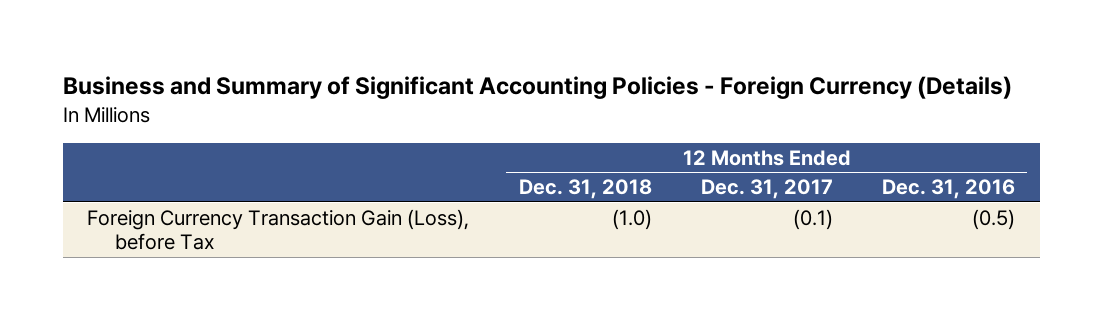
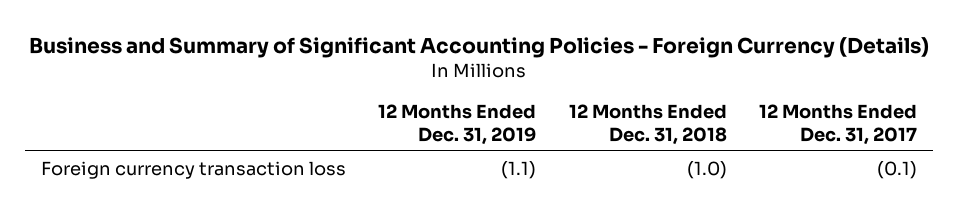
[881,179,1015,200] Dec. 31, 2016 -> none
none -> [378,104,537,145] 12 Months Ended Dec. 31, 2019
[87,209,470,250] Foreign Currency Transaction Gain (Loss), before Tax -> [41,161,347,180] Foreign currency transaction loss

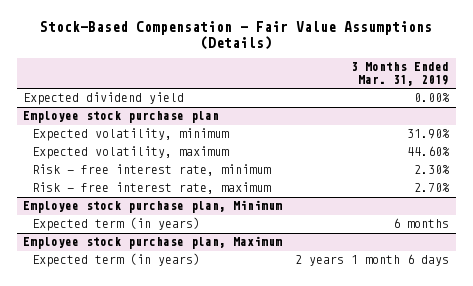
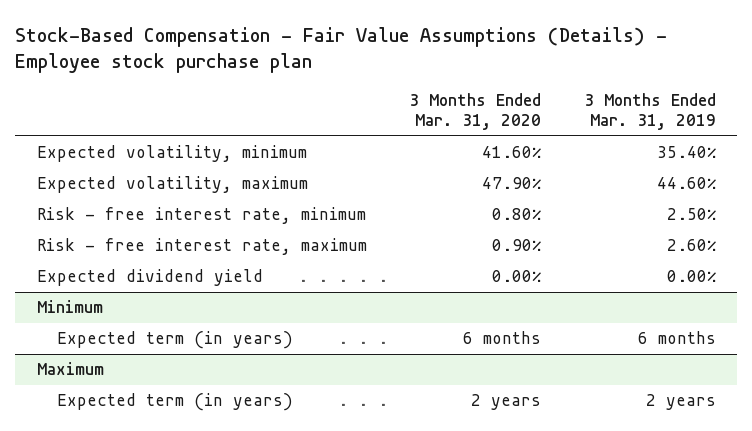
[40,21,433,50] Stock-Based Compensation - Fair Value Assumptions (Details) -> [15,26,668,73] Stock-Based Compensation - Fair Value Assumptions (Details) - Employee stock purchase plan
none -> [409,92,542,131] 3 Months Ended Mar. 31, 2020
[23,111,220,124] Employee stock purchase plan -> none
[407,129,451,140] 31.90% -> [656,146,716,159] 35.40%
[23,200,283,214] Employee stock purchase plan, Minimum -> none
[414,165,451,175] 2.30% -> [666,208,716,221] 2.50%
[414,183,451,193] 2.70% -> [666,239,716,252] 2.60%
[23,92,185,106] Expected dividend yield -> [36,269,263,287] Expected dividend yield
none -> [36,300,103,314] Minimum
[23,236,283,250] Employee stock purchase plan, Maximum -> none
none -> [36,362,104,376] Maximum
[295,254,450,267] 2 years 1 month 6 days -> [645,394,716,411] 2 years

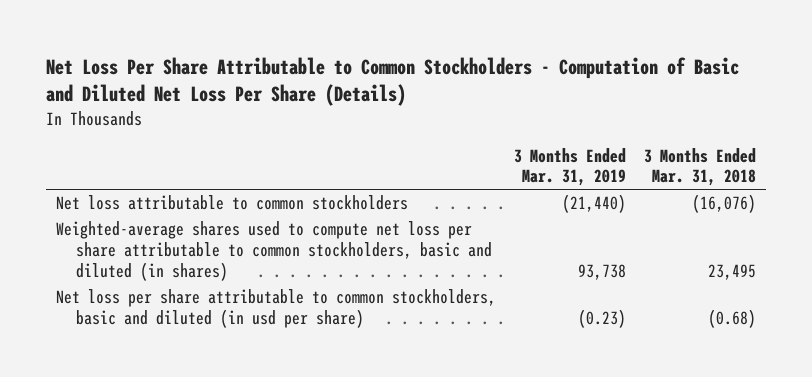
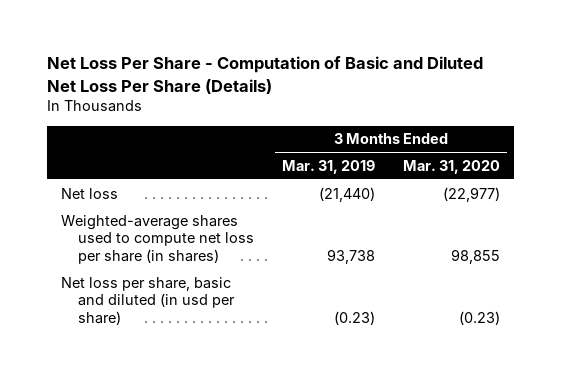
[46,56,740,107] Net Loss Per Share Attributable to Common Stockholders - Computation of Basic and Diluted Net Loss Per Share (Details) -> [46,56,483,94] Net Loss Per Share - Computation of Basic and Diluted Net Loss Per Share (Details)
[644,147,757,187] 3 Months Ended Mar. 31, 2018 -> none
none -> [403,159,501,174] Mar. 31, 2020
[55,195,408,211] Net loss attributable to common stockholders -> [61,187,119,199] Net loss
[55,221,493,281] Weighted-average shares used to compute net loss per share attributable to common stockholders, basic and diluted (in shares) -> [61,214,254,264] Weighted-average shares used to compute net loss per share (in shares)
[55,289,496,328] Net loss per share attributable to common stockholders, basic and diluted (in usd per share) -> [61,276,235,325] Net loss per share, basic and diluted (in usd per share)

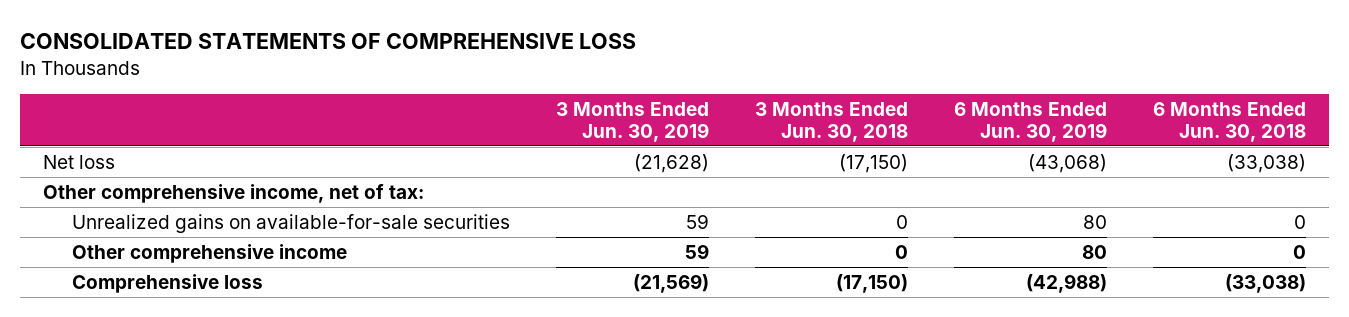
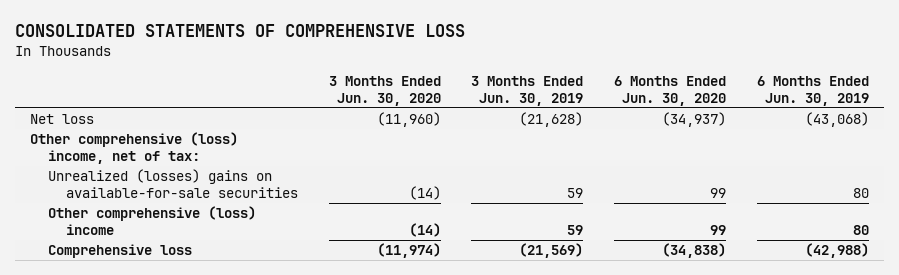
[754,101,908,142] 3 Months Ended Jun. 30, 2018 -> none
[1152,101,1306,142] 6 Months Ended Jun. 30, 2018 -> none
none -> [328,75,441,106] 3 Months Ended Jun. 30, 2020
none -> [614,75,727,106] 6 Months Ended Jun. 30, 2020
[43,183,425,203] Other comprehensive income, net of tax: -> [30,132,239,165] Other comprehensive (loss) income, net of tax:
[71,213,510,233] Unrealized gains on available-for-sale securities -> [48,169,298,199] Unrealized (losses) gains on available-for-sale securities
[71,243,347,263] Other comprehensive income -> [48,206,257,236] Other comprehensive (loss) income

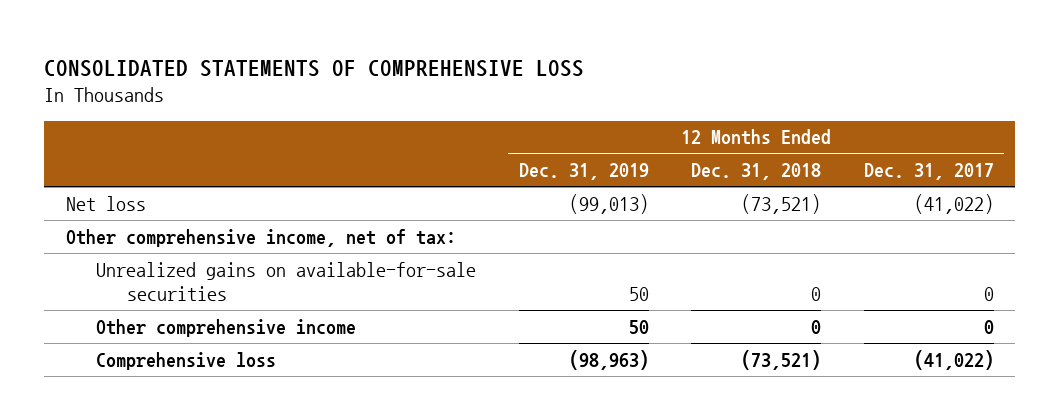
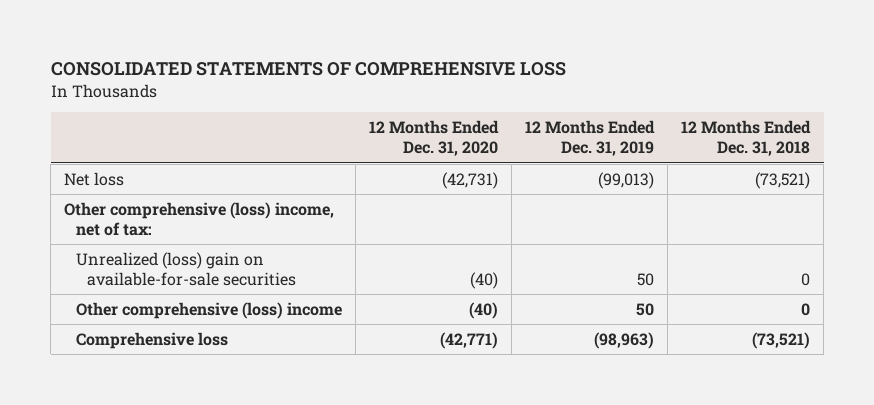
[863,163,994,181] Dec. 31, 2017 -> none
none -> [368,120,499,157] 12 Months Ended Dec. 31, 2020
[65,228,456,247] Other comprehensive income, net of tax: -> [64,201,335,236] Other comprehensive (loss) income, net of tax:
[96,261,477,301] Unrealized gains on available-for-sale securities -> [75,251,297,286] Unrealized (loss) gain on available-for-sale securities
[96,318,357,337] Other comprehensive income -> [75,301,342,319] Other comprehensive (loss) income

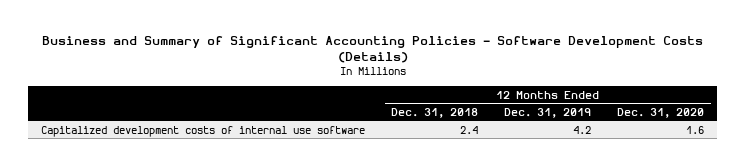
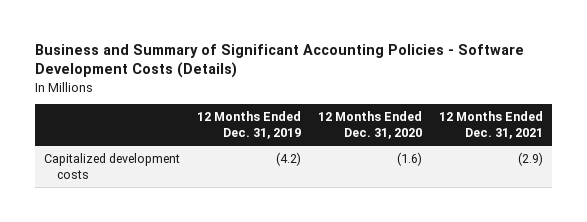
[391,107,479,118] Dec. 31, 2018 -> none
none -> [439,111,544,140] 12 Months Ended Dec. 31, 2021
[41,125,366,137] Capitalized development costs of internal use software -> [43,153,180,179] Capitalized development costs
[573,125,592,134] 4.2 -> [275,152,301,167] (4.2)
[686,125,705,134] 1.6 -> [397,152,423,167] (1.6)

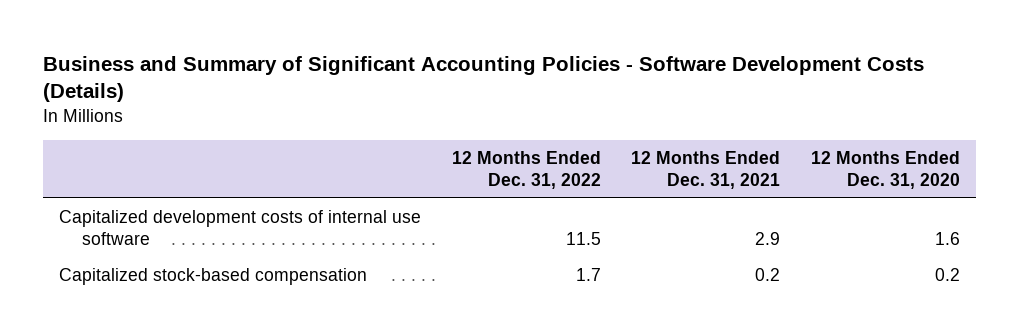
[196,111,301,140] 12 Months Ended Dec. 31, 2019 -> none
none -> [451,150,601,189] 12 Months Ended Dec. 31, 2022
[43,153,180,179] Capitalized development costs -> [58,210,421,246] Capitalized development costs of internal use software
[397,152,423,167] (1.6) -> [935,232,961,246] 1.6
[518,152,544,167] (2.9) -> [755,232,781,246] 2.9
none -> [58,268,367,286] Capitalized stock-based compensation

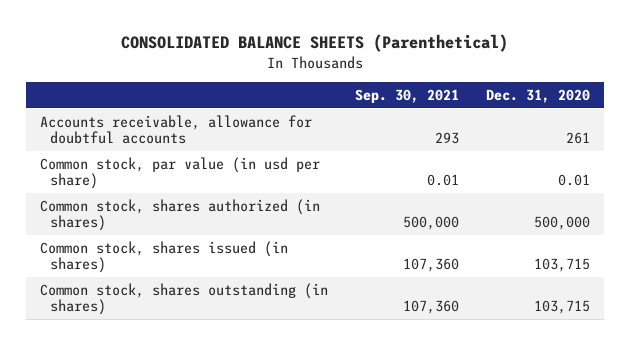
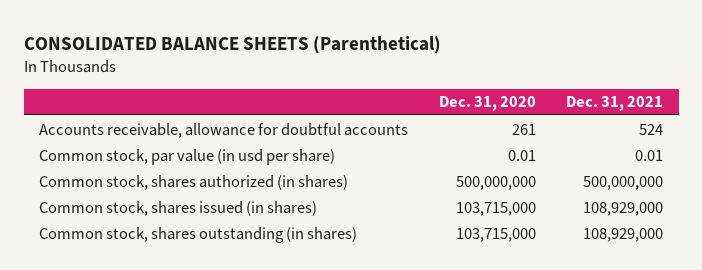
[354,88,459,103] Sep. 30, 2021 -> none
none -> [566,96,664,112] Dec. 31, 2021
[533,216,590,231] 500,000 -> [455,175,536,190] 500,000,000
[533,258,590,273] 103,715 -> [455,201,536,216] 103,715,000
[533,300,590,315] 103,715 -> [455,227,536,242] 103,715,000

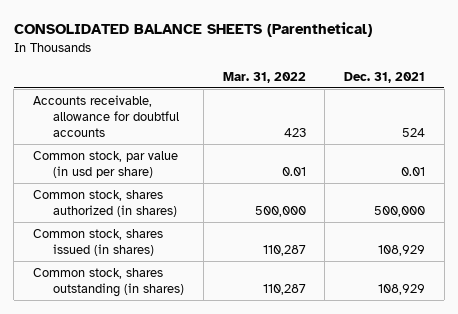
[438,96,536,112] Dec. 31, 2020 -> none
none -> [222,71,306,83] Mar. 31, 2022
[583,175,664,190] 500,000,000 -> [374,205,426,217] 500,000
[583,201,664,216] 108,929,000 -> [378,244,426,256] 108,929
[583,227,664,242] 108,929,000 -> [378,283,426,295] 108,929

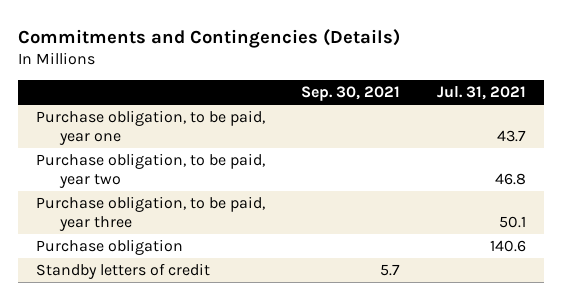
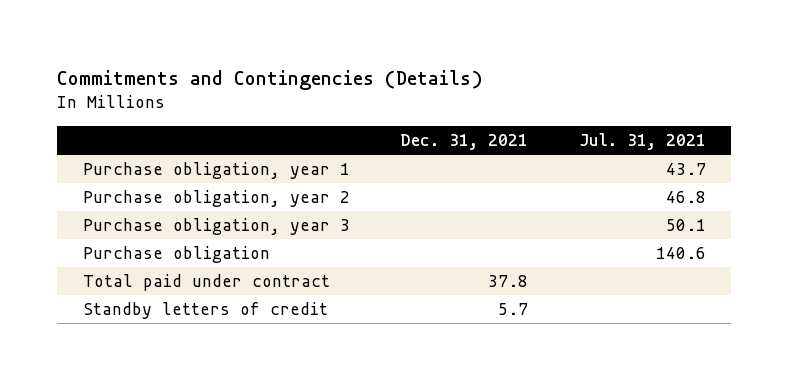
[301,86,401,102] Sep. 30, 2021 -> none
none -> [400,134,529,151] Dec. 31, 2021
[36,110,266,146] Purchase obligation, to be paid, year one -> [82,162,350,180] Purchase obligation, year 1
[36,153,266,189] Purchase obligation, to be paid, year two -> [82,190,350,208] Purchase obligation, year 2
[36,196,266,232] Purchase obligation, to be paid, year three -> [82,218,350,236] Purchase obligation, year 3
none -> [82,274,330,292] Total paid under contract

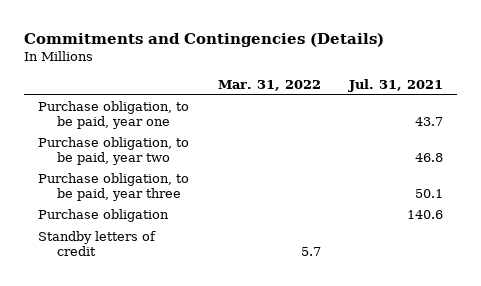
[400,134,529,151] Dec. 31, 2021 -> none
none -> [217,79,321,91] Mar. 31, 2022
[82,162,350,180] Purchase obligation, year 1 -> [38,101,190,129] Purchase obligation, to be paid, year one
[82,190,350,208] Purchase obligation, year 2 -> [38,137,190,165] Purchase obligation, to be paid, year two
[82,218,350,236] Purchase obligation, year 3 -> [38,173,190,201] Purchase obligation, to be paid, year three
[82,274,330,292] Total paid under contract -> none

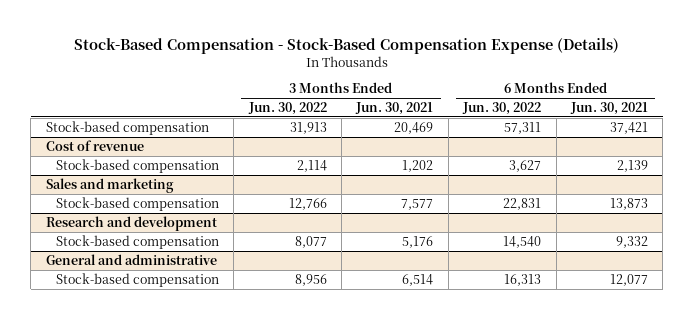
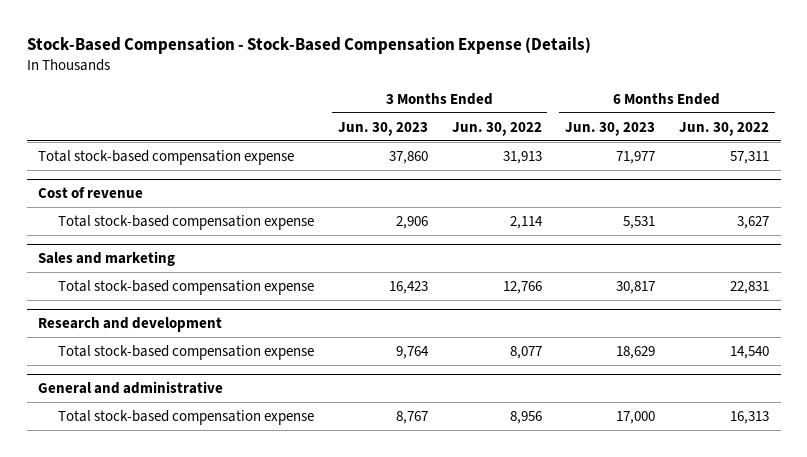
[355,102,434,116] Jun. 30, 2021 -> none
[569,102,648,116] Jun. 30, 2021 -> none
none -> [337,121,428,136] Jun. 30, 2023
none -> [565,121,656,136] Jun. 30, 2023
[45,120,209,135] Stock-based compensation -> [38,149,295,165] Total stock-based compensation expense
[55,158,219,173] Stock-based compensation -> [58,214,315,230] Total stock-based compensation expense
[55,196,219,211] Stock-based compensation -> [58,279,315,295] Total stock-based compensation expense
[55,234,219,249] Stock-based compensation -> [58,344,315,360] Total stock-based compensation expense
[55,272,219,287] Stock-based compensation -> [58,409,315,425] Total stock-based compensation expense

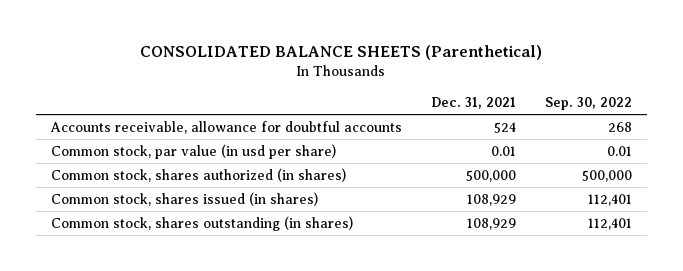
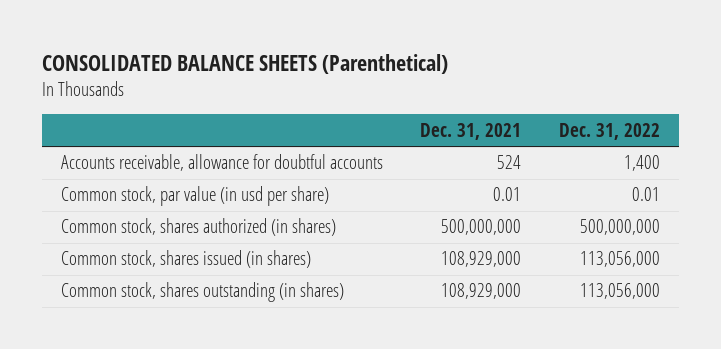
[545,96,633,110] Sep. 30, 2022 -> none
none -> [559,122,661,140] Dec. 31, 2022
[465,169,516,182] 500,000 -> [441,219,522,236] 500,000,000
[466,193,516,206] 108,929 -> [441,251,522,268] 108,929,000
[466,217,516,230] 108,929 -> [441,283,522,300] 108,929,000

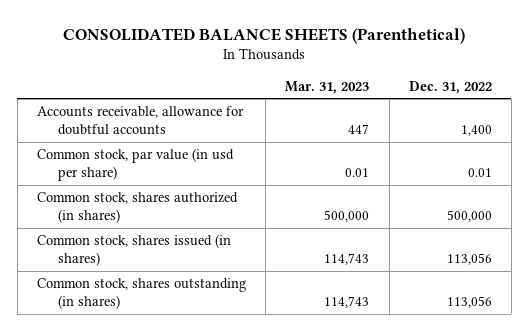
[420,122,522,140] Dec. 31, 2021 -> none
none -> [285,80,370,94] Mar. 31, 2023
[580,219,661,236] 500,000,000 -> [446,210,492,223] 500,000
[580,251,661,268] 113,056,000 -> [446,253,492,266] 113,056
[580,283,661,300] 113,056,000 -> [446,296,492,309] 113,056

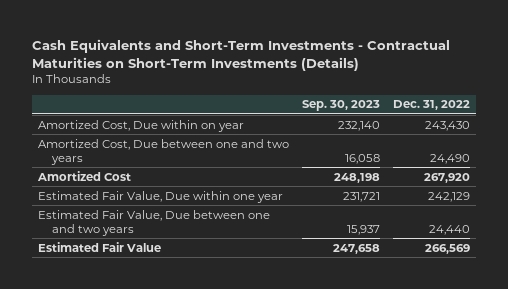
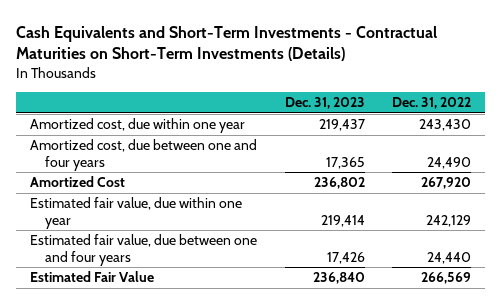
[301,100,380,112] Sep. 30, 2023 -> none
none -> [284,97,365,110] Dec. 31, 2023
[38,119,245,132] Amortized Cost, Due within on year -> [30,118,246,134] Amortized cost, due within one year
[38,138,290,165] Amortized Cost, Due between one and two years -> [30,139,258,171] Amortized cost, due between one and four years
[38,190,284,203] Estimated Fair Value, Due within one year -> [30,197,243,229] Estimated fair value, due within one year
[38,209,271,236] Estimated Fair Value, Due between one and two years -> [30,234,258,266] Estimated fair value, due between one and four years

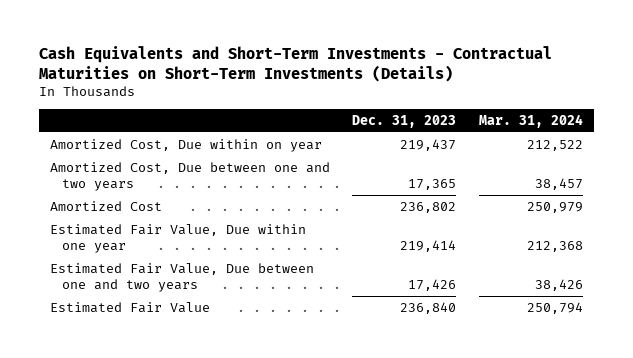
[392,97,472,110] Dec. 31, 2022 -> none
none -> [479,113,584,128] Mar. 31, 2024
[30,118,246,134] Amortized cost, due within one year -> [49,139,322,153] Amortized Cost, Due within on year
[30,139,258,171] Amortized cost, due between one and four years -> [49,162,330,192] Amortized Cost, Due between one and two years
[30,197,243,229] Estimated fair value, due within one year -> [49,224,306,254] Estimated Fair Value, Due within one year
[30,234,258,266] Estimated fair value, due between one and four years -> [49,263,314,293] Estimated Fair Value, Due between one and two years

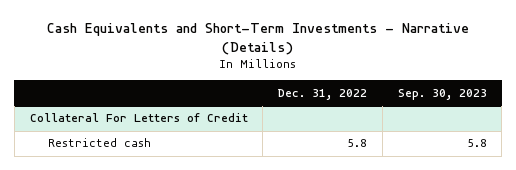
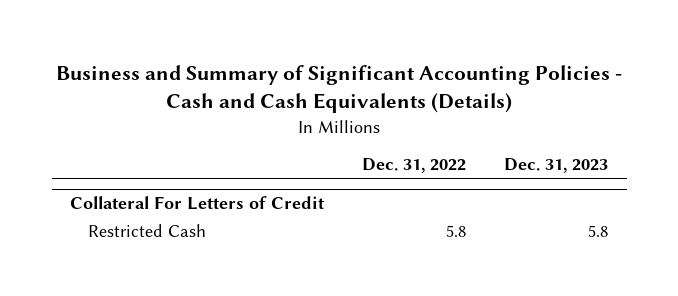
[47,23,470,55] Cash Equivalents and Short-Term Investments - Narrative (Details) -> [56,64,623,114] Business and Summary of Significant Accounting Policies - Cash and Cash Equivalents (Details)
[397,88,487,100] Sep. 30, 2023 -> none
none -> [503,158,608,174] Dec. 31, 2023
[48,138,152,148] Restricted cash -> [87,223,206,237] Restricted Cash

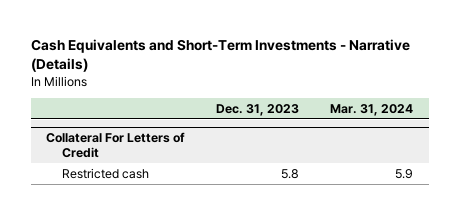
[56,64,623,114] Business and Summary of Significant Accounting Policies - Cash and Cash Equivalents (Details) -> [30,38,410,72] Cash Equivalents and Short-Term Investments - Narrative (Details)
[362,158,467,174] Dec. 31, 2022 -> none
none -> [330,103,414,116] Mar. 31, 2024
[87,223,206,237] Restricted Cash -> [62,167,150,179] Restricted cash

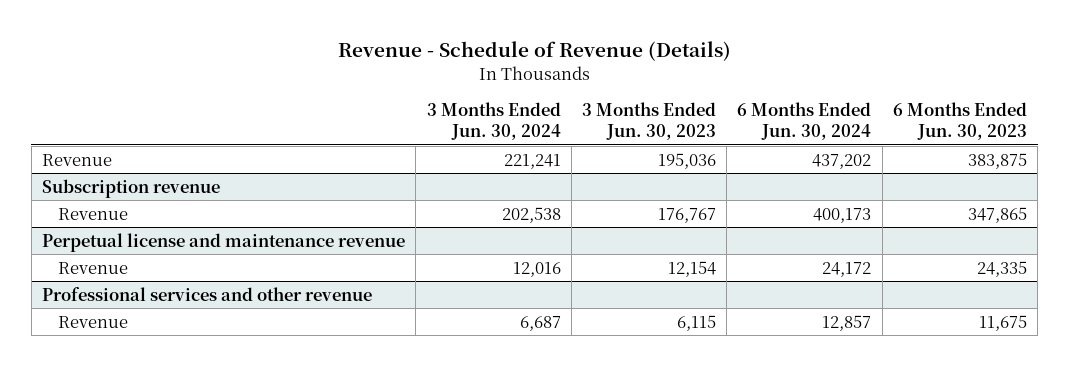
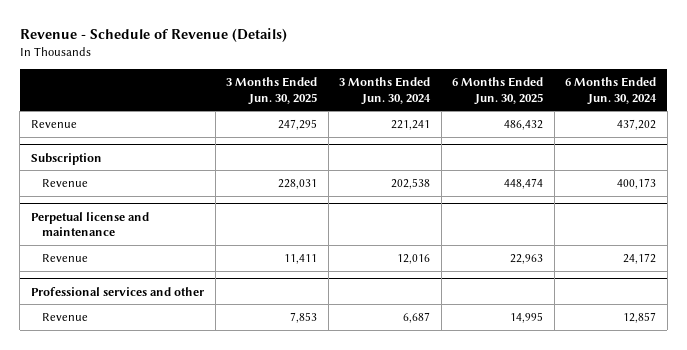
[582,102,717,141] 3 Months Ended Jun. 30, 2023 -> none
[892,102,1027,141] 6 Months Ended Jun. 30, 2023 -> none
none -> [226,76,318,105] 3 Months Ended Jun. 30, 2025
none -> [452,76,544,105] 6 Months Ended Jun. 30, 2025
[42,178,221,198] Subscription revenue -> [30,152,102,165] Subscription
[42,232,406,252] Perpetual license and maintenance revenue -> [30,211,149,237] Perpetual license and maintenance
[42,286,373,301] Professional services and other revenue -> [30,286,204,296] Professional services and other

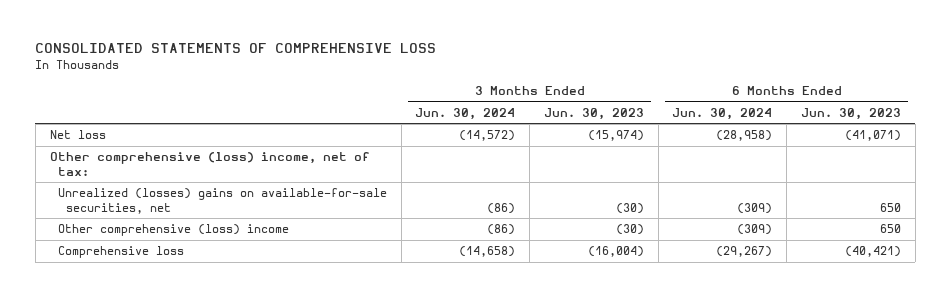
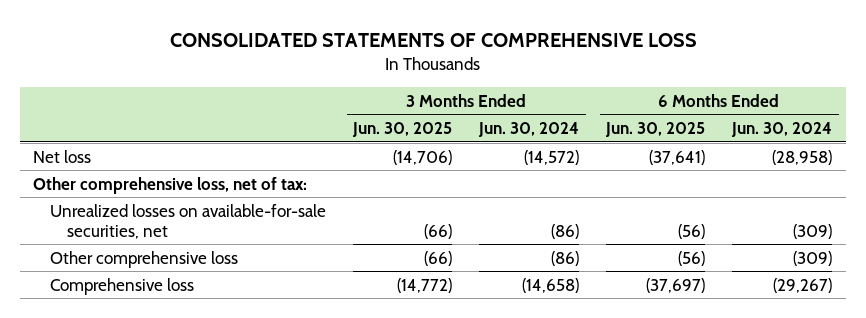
[543,107,644,120] Jun. 30, 2023 -> none
[800,107,901,120] Jun. 30, 2023 -> none
none -> [352,122,453,138] Jun. 30, 2025
none -> [605,122,706,138] Jun. 30, 2025
[49,152,370,176] Other comprehensive (loss) income, net of tax: -> [33,176,308,194] Other comprehensive loss, net of tax:
[58,188,388,214] Unrealized (losses) gains on available-for-sale securities, net -> [50,203,327,239] Unrealized losses on available-for-sale securities, net
[58,224,290,237] Other comprehensive (loss) income -> [50,250,239,268] Other comprehensive loss

